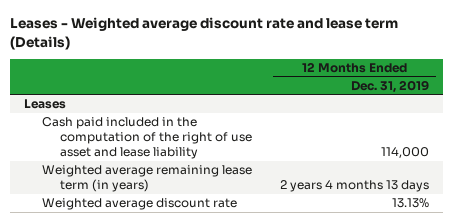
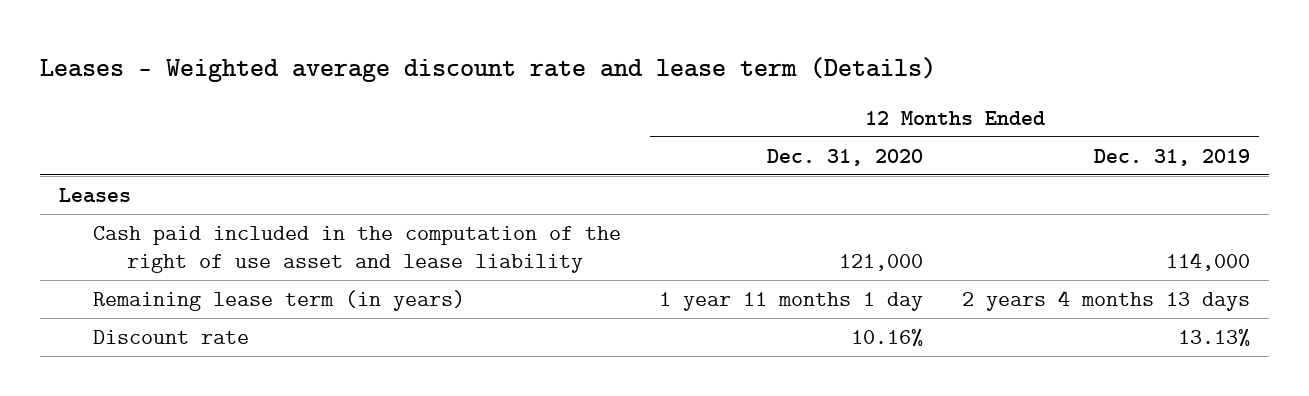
none -> [767,148,924,166] Dec. 31, 2020
[42,165,253,193] Weighted average remaining lease term (in years) -> [93,289,466,311] Remaining lease term (in years)
[42,198,238,211] Weighted average discount rate -> [93,329,250,344] Discount rate

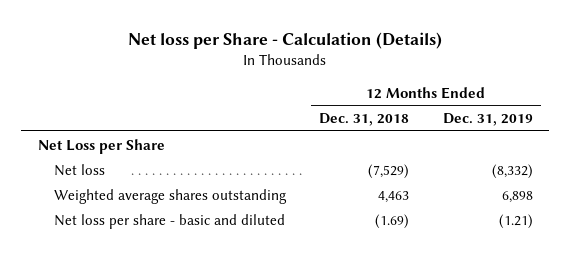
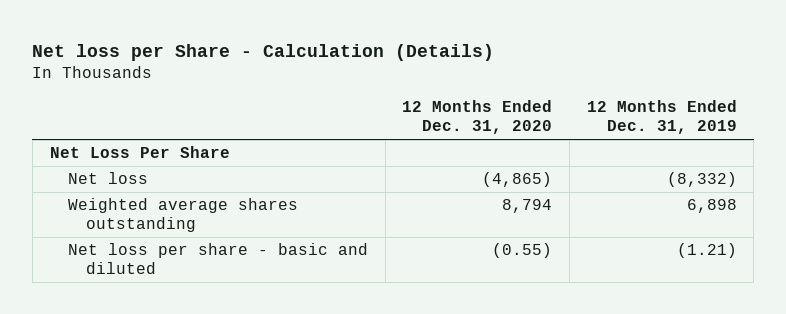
[319,112,410,126] Dec. 31, 2018 -> none
none -> [402,100,553,135] 12 Months Ended Dec. 31, 2020
[37,138,165,154] Net Loss per Share -> [49,146,230,159] Net Loss Per Share

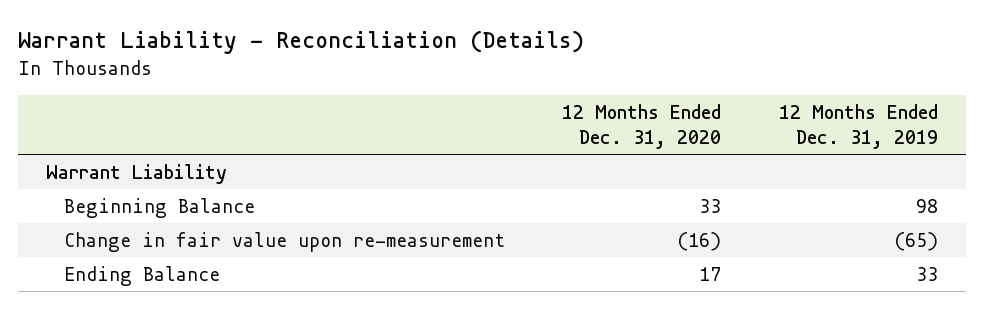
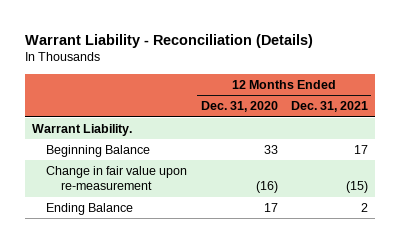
[778,103,938,149] 12 Months Ended Dec. 31, 2019 -> none
none -> [290,101,368,113] Dec. 31, 2021
[46,163,228,184] Warrant Liability -> [32,124,133,137] Warrant Liability.

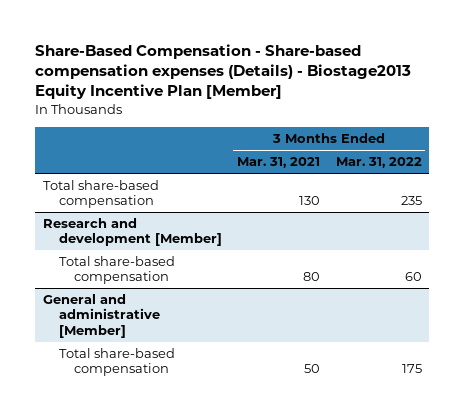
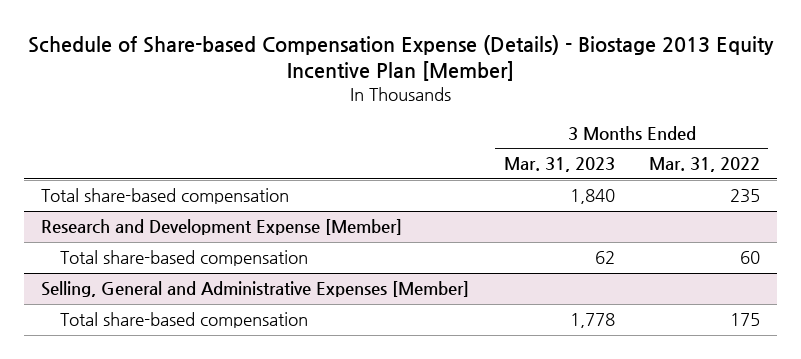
[35,43,412,100] Share-Based Compensation - Share-based compensation expenses (Details) - Biostage2013 Equity Incentive Plan [Member] -> [27,34,774,82] Schedule of Share-based Compensation Expense (Details) - Biostage 2013 Equity Incentive Plan [Member]
[237,157,321,169] Mar. 31, 2021 -> none
none -> [503,157,615,173] Mar. 31, 2023
[43,218,222,247] Research and development [Member] -> [41,219,403,236] Research and Development Expense [Member]
[43,294,160,338] General and administrative [Member] -> [41,281,470,298] Selling, General and Administrative Expenses [Member]

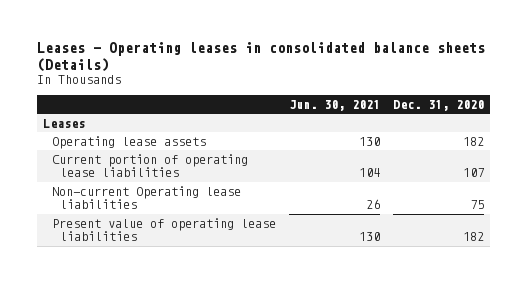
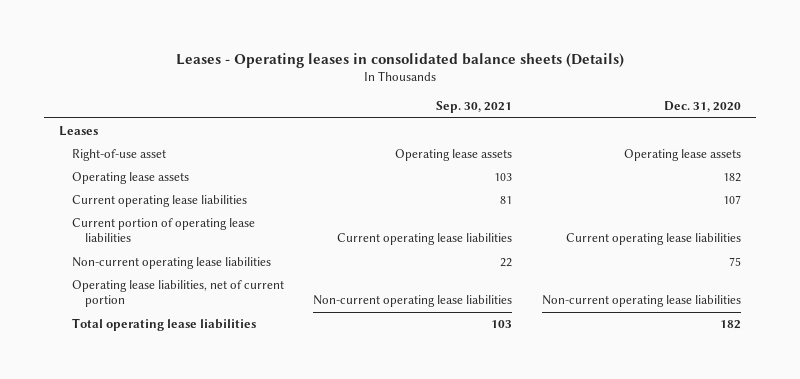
[288,99,380,111] Jun. 30, 2021 -> none
none -> [436,101,513,114] Sep. 30, 2021
none -> [71,148,166,161] Right-of-use asset
none -> [71,194,247,207] Current operating lease liabilities
[462,168,484,178] 107 -> [566,232,742,245] Current operating lease liabilities
[51,186,241,210] Non-current Operating lease liabilities -> [71,256,271,269] Non-current operating lease liabilities
none -> [71,279,284,307] Operating lease liabilities, net of current portion
[51,218,276,242] Present value of operating lease liabilities -> [71,317,256,331] Total operating lease liabilities

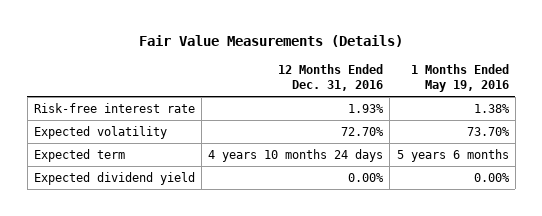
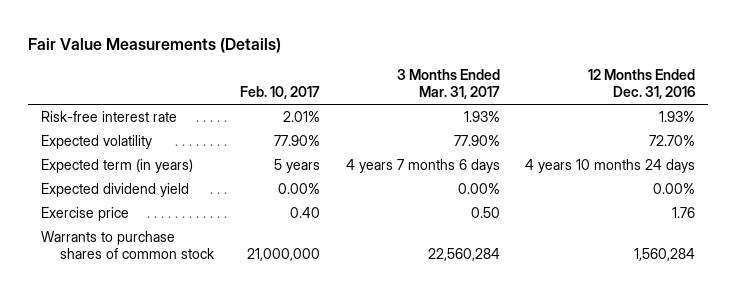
[410,64,509,92] 1 Months Ended May 19, 2016 -> none
none -> [239,86,320,100] Feb. 10, 2017
none -> [396,69,500,100] 3 Months Ended Mar. 31, 2017
[33,149,125,163] Expected term -> [41,159,194,174] Expected term (in years)
none -> [41,207,130,222] Exercise price
none -> [41,231,215,259] Warrants to purchase shares of common stock

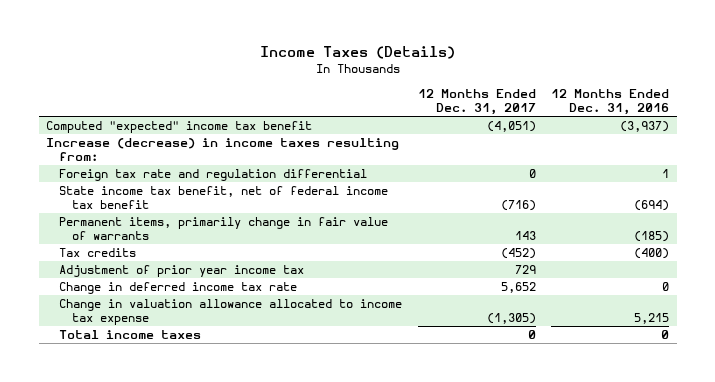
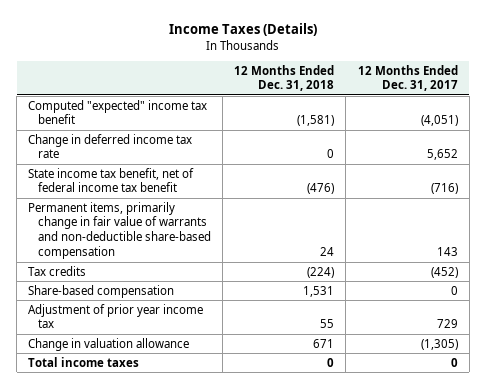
[551,89,670,116] 12 Months Ended Dec. 31, 2016 -> none
none -> [234,64,335,92] 12 Months Ended Dec. 31, 2018
[46,138,400,162] Increase (decrease) in income taxes resulting from: -> none
[59,169,368,182] Foreign tax rate and regulation differential -> none
[59,282,298,295] Change in deferred income tax rate -> [28,133,193,159] Change in deferred income tax rate
[59,217,389,241] Permanent items, primarily change in fair value of warrants -> [28,201,211,259] Permanent items, primarily change in fair value of warrants and non-deductible share-based compensation
none -> [28,284,175,298] Share-based compensation
[59,299,403,326] Change in valuation allowance allocated to income tax expense -> [28,337,190,351] Change in valuation allowance

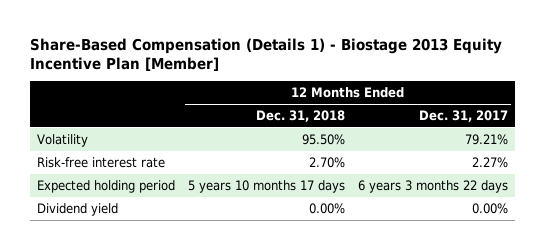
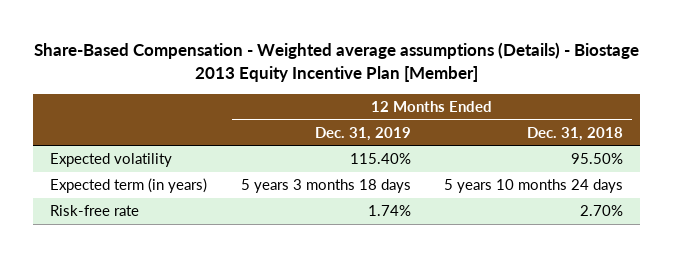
[30,37,503,71] Share-Based Compensation (Details 1) - Biostage 2013 Equity Incentive Plan [Member] -> [33,42,639,83] Share-Based Compensation - Weighted average assumptions (Details) - Biostage 2013 Equity Incentive Plan [Member]
[419,110,509,123] Dec. 31, 2017 -> none
none -> [314,126,411,141] Dec. 31, 2019
[36,179,175,193] Expected holding period -> none
[36,202,118,216] Dividend yield -> none
[36,133,88,147] Volatility -> [50,153,173,168] Expected volatility
none -> [50,178,208,194] Expected term (in years)
[36,156,165,168] Risk-free interest rate -> [50,205,140,217] Risk-free rate

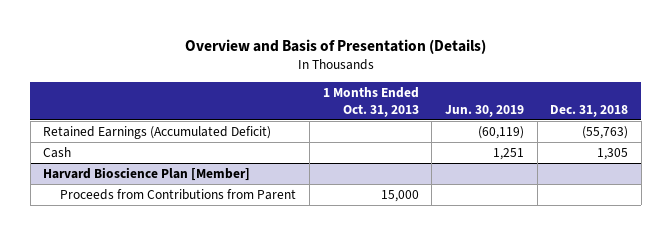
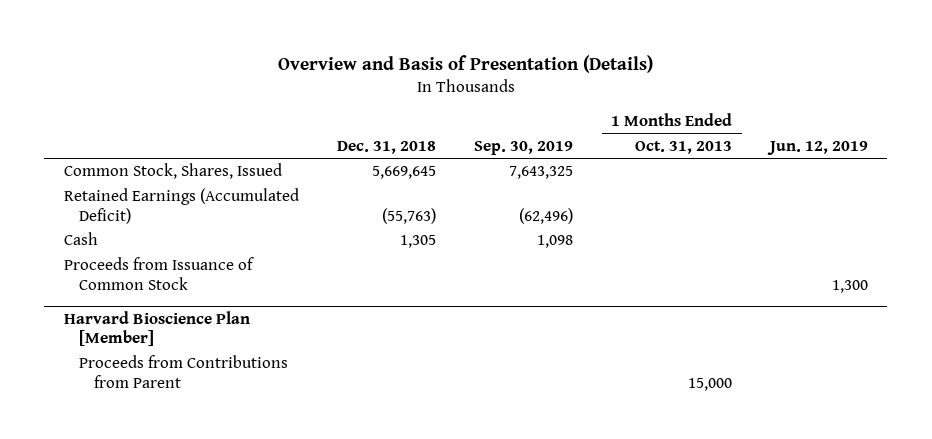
[444,104,524,117] Jun. 30, 2019 -> none
none -> [473,141,573,156] Sep. 30, 2019
none -> [767,141,869,156] Jun. 12, 2019
none -> [63,163,282,180] Common Stock, Shares, Issued
none -> [63,257,254,290] Proceeds from Issuance of Common Stock

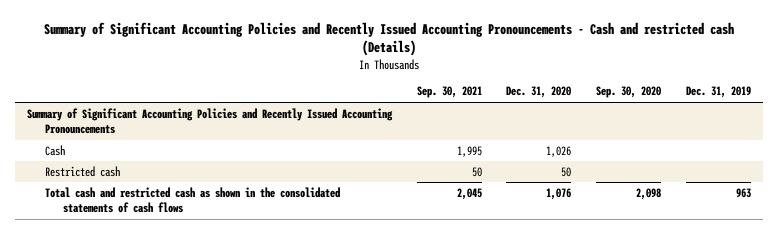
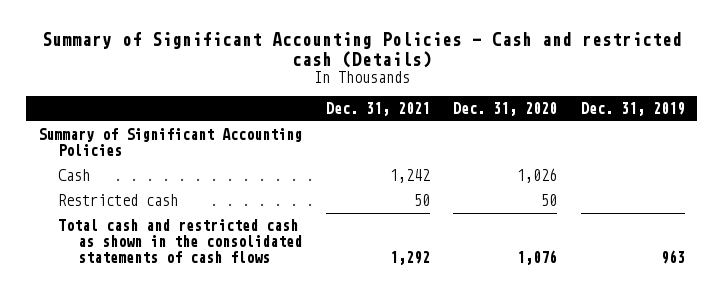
[43,21,734,57] Summary of Significant Accounting Policies and Recently Issued Accounting Pronouncements - Cash and restricted cash (Details) -> [41,32,682,68] Summary of Significant Accounting Policies - Cash and restricted cash (Details)
[416,86,482,99] Sep. 30, 2021 -> none
[596,86,662,99] Sep. 30, 2020 -> none
none -> [325,102,430,117] Dec. 31, 2021
[27,107,394,135] Summary of Significant Accounting Policies and Recently Issued Accounting Pronouncements -> [38,128,303,156] Summary of Significant Accounting Policies

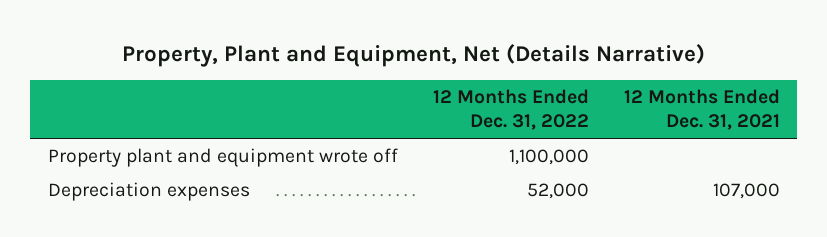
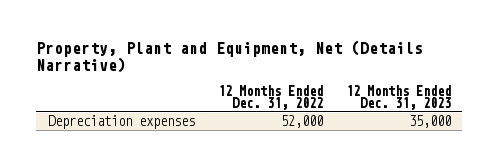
[623,89,780,131] 12 Months Ended Dec. 31, 2021 -> none
none -> [345,84,451,111] 12 Months Ended Dec. 31, 2023
[47,148,398,168] Property plant and equipment wrote off -> none

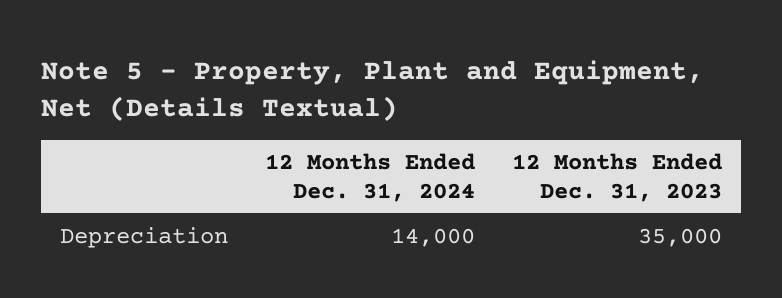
[36,39,424,74] Property, Plant and Equipment, Net (Details Narrative) -> [40,59,704,122] Note 5 - Property, Plant and Equipment, Net (Details Textual)
[217,84,323,111] 12 Months Ended Dec. 31, 2022 -> none
none -> [264,153,475,203] 12 Months Ended Dec. 31, 2024
[47,115,195,130] Depreciation expenses -> [59,226,228,248] Depreciation

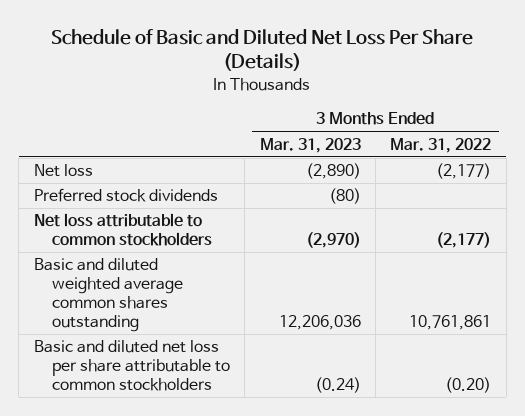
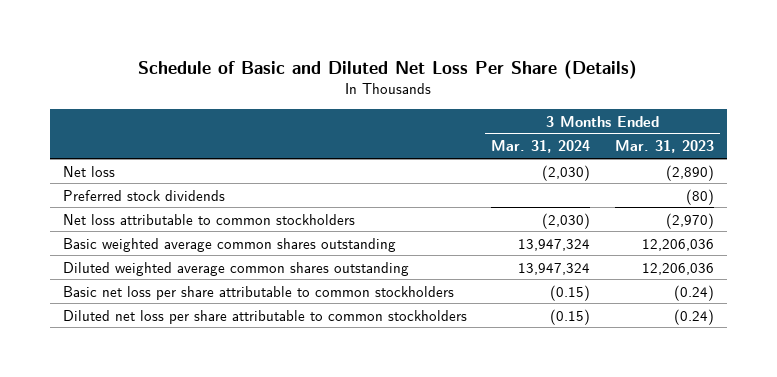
[390,137,492,153] Mar. 31, 2022 -> none
none -> [491,140,591,154] Mar. 31, 2024
[33,258,183,333] Basic and diluted weighted average common shares outstanding -> [62,237,396,252] Basic weighted average common shares outstanding
none -> [62,261,409,276] Diluted weighted average common shares outstanding
[33,340,230,392] Basic and diluted net loss per share attributable to common stockholders -> [62,285,454,300] Basic net loss per share attributable to common stockholders
none -> [62,309,467,324] Diluted net loss per share attributable to common stockholders

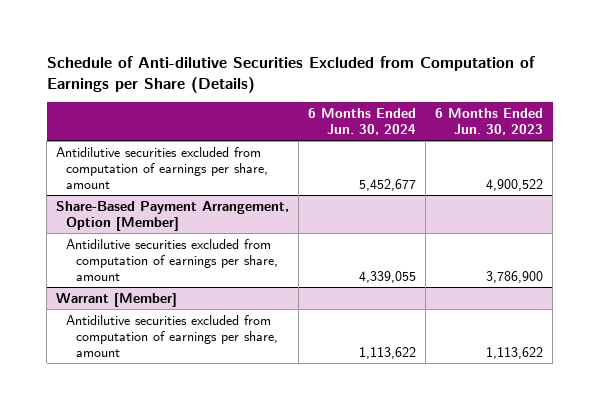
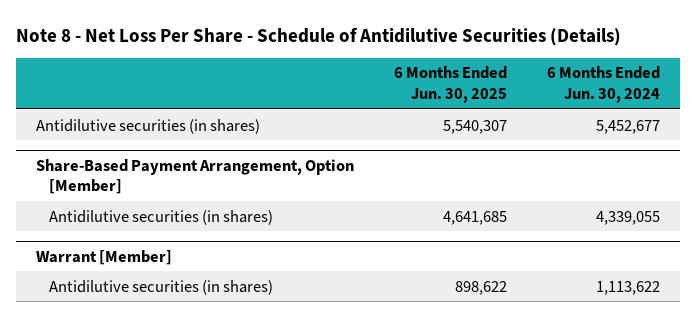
[46,55,536,93] Schedule of Anti-dilutive Securities Excluded from Computation of Earnings per Share (Details) -> [16,26,622,46] Note 8 - Net Loss Per Share - Schedule of Antidilutive Securities (Details)
[435,107,544,135] 6 Months Ended Jun. 30, 2023 -> none
none -> [393,66,507,103] 6 Months Ended Jun. 30, 2025
[56,146,269,190] Antidilutive securities excluded from computation of earnings per share, amount -> [35,118,260,134] Antidilutive securities (in shares)
[66,238,279,282] Antidilutive securities excluded from computation of earnings per share, amount -> [48,209,273,225] Antidilutive securities (in shares)
[66,314,279,358] Antidilutive securities excluded from computation of earnings per share, amount -> [48,279,273,295] Antidilutive securities (in shares)

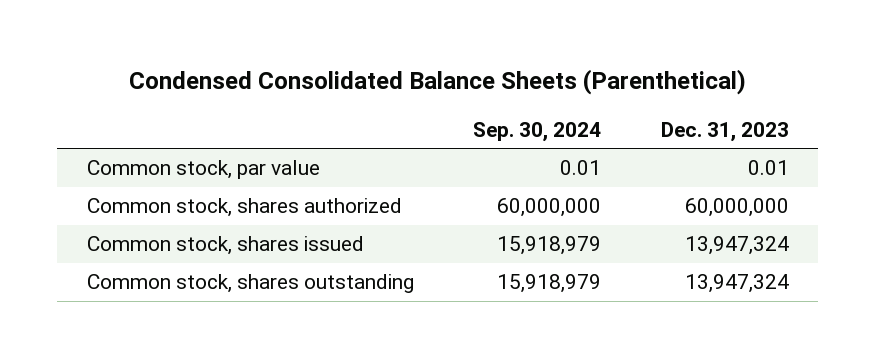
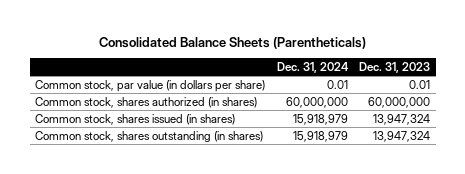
[128,69,746,96] Condensed Consolidated Balance Sheets (Parenthetical) -> [98,37,366,50] Consolidated Balance Sheets (Parentheticals)
[473,121,602,142] Sep. 30, 2024 -> none
none -> [276,62,349,74] Dec. 31, 2024
[86,160,320,180] Common stock, par value -> [35,79,266,92] Common stock, par value (in dollars per share)
[86,198,402,218] Common stock, shares authorized -> [35,96,258,108] Common stock, shares authorized (in shares)
[86,236,364,256] Common stock, shares issued -> [35,113,236,125] Common stock, shares issued (in shares)
[86,274,414,294] Common stock, shares outstanding -> [35,130,264,142] Common stock, shares outstanding (in shares)

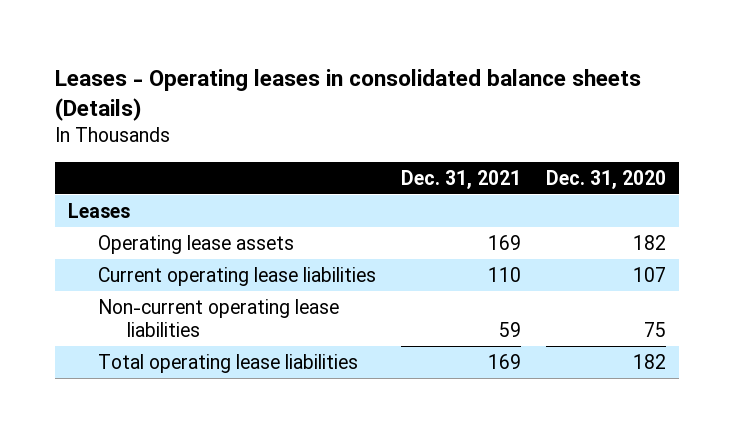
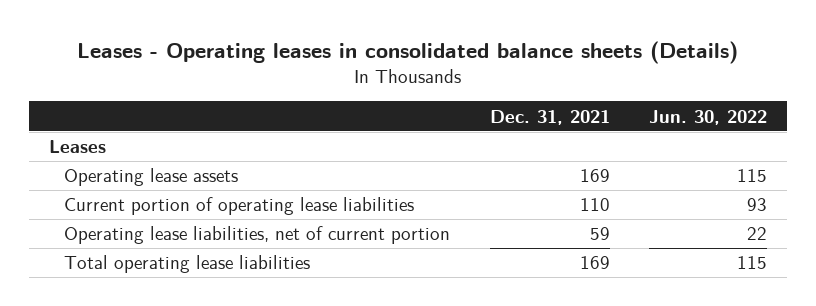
[546,169,667,189] Dec. 31, 2020 -> none
none -> [649,109,768,125] Jun. 30, 2022
[97,267,376,287] Current operating lease liabilities -> [63,197,414,216] Current portion of operating lease liabilities
[97,299,339,337] Non-current operating lease liabilities -> [63,226,450,245] Operating lease liabilities, net of current portion

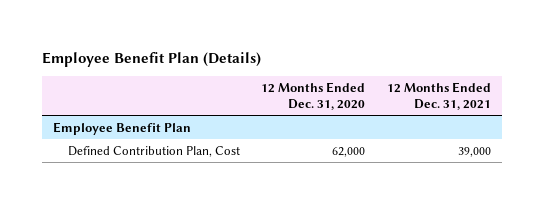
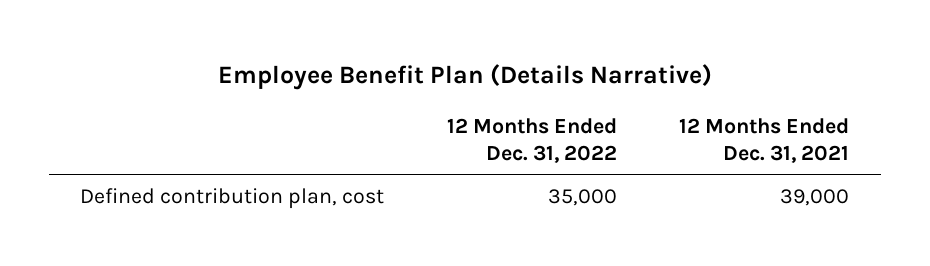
[42,51,262,67] Employee Benefit Plan (Details) -> [217,63,712,90] Employee Benefit Plan (Details Narrative)
[261,81,366,110] 12 Months Ended Dec. 31, 2020 -> none
none -> [446,117,617,163] 12 Months Ended Dec. 31, 2022
[53,121,192,135] Employee Benefit Plan -> none
[67,145,240,157] Defined Contribution Plan, Cost -> [80,187,385,209] Defined contribution plan, cost

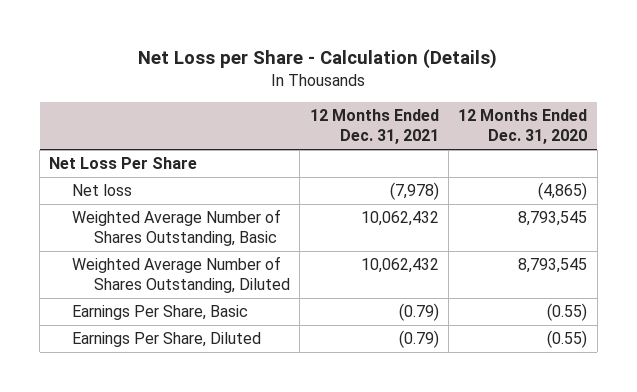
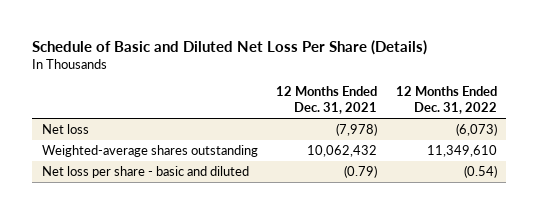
[138,49,498,70] Net Loss per Share - Calculation (Details) -> [32,39,428,55] Schedule of Basic and Diluted Net Loss Per Share (Details)
[458,109,588,145] 12 Months Ended Dec. 31, 2020 -> none
none -> [396,86,498,115] 12 Months Ended Dec. 31, 2022
[49,157,198,170] Net Loss Per Share -> none
[71,256,290,294] Weighted Average Number of Shares Outstanding, Diluted -> none
[71,332,261,348] Earnings Per Share, Diluted -> none
[71,209,281,247] Weighted Average Number of Shares Outstanding, Basic -> [41,145,258,158] Weighted-average shares outstanding
[71,305,248,321] Earnings Per Share, Basic -> [41,166,249,179] Net loss per share - basic and diluted

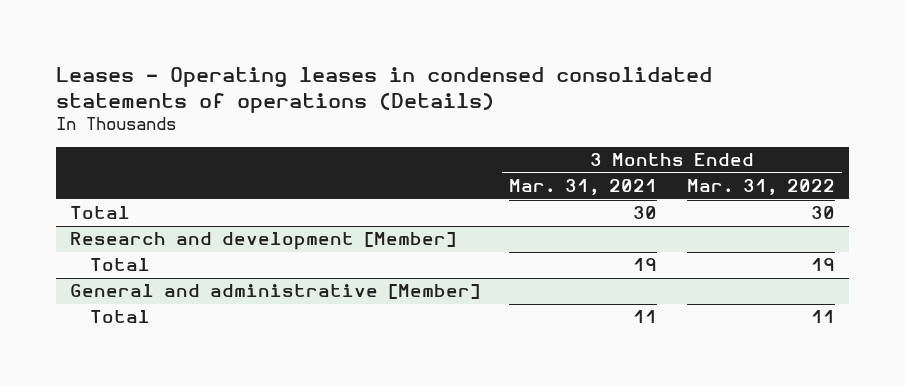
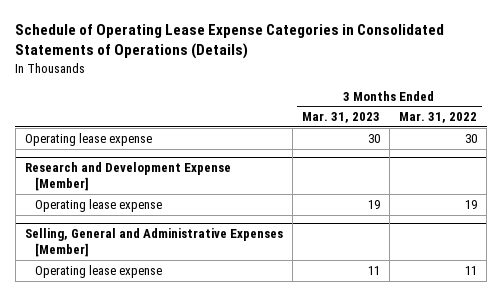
[55,66,712,113] Leases - Operating leases in condensed consolidated statements of operations (Details) -> [15,24,445,60] Schedule of Operating Lease Expense Categories in Consolidated Statements of Operations (Details)
[509,179,658,196] Mar. 31, 2021 -> none
none -> [301,112,380,124] Mar. 31, 2023
[70,206,131,220] Total -> none
[89,258,150,272] Total -> none
[89,310,150,324] Total -> none
none -> [24,132,152,146] Operating lease expense
[70,232,457,251] Research and development [Member] -> [24,162,231,192] Research and Development Expense [Member]
none -> [35,198,163,212] Operating lease expense
[70,284,481,300] General and administrative [Member] -> [24,228,283,258] Selling, General and Administrative Expenses [Member]
none -> [35,264,163,278] Operating lease expense

